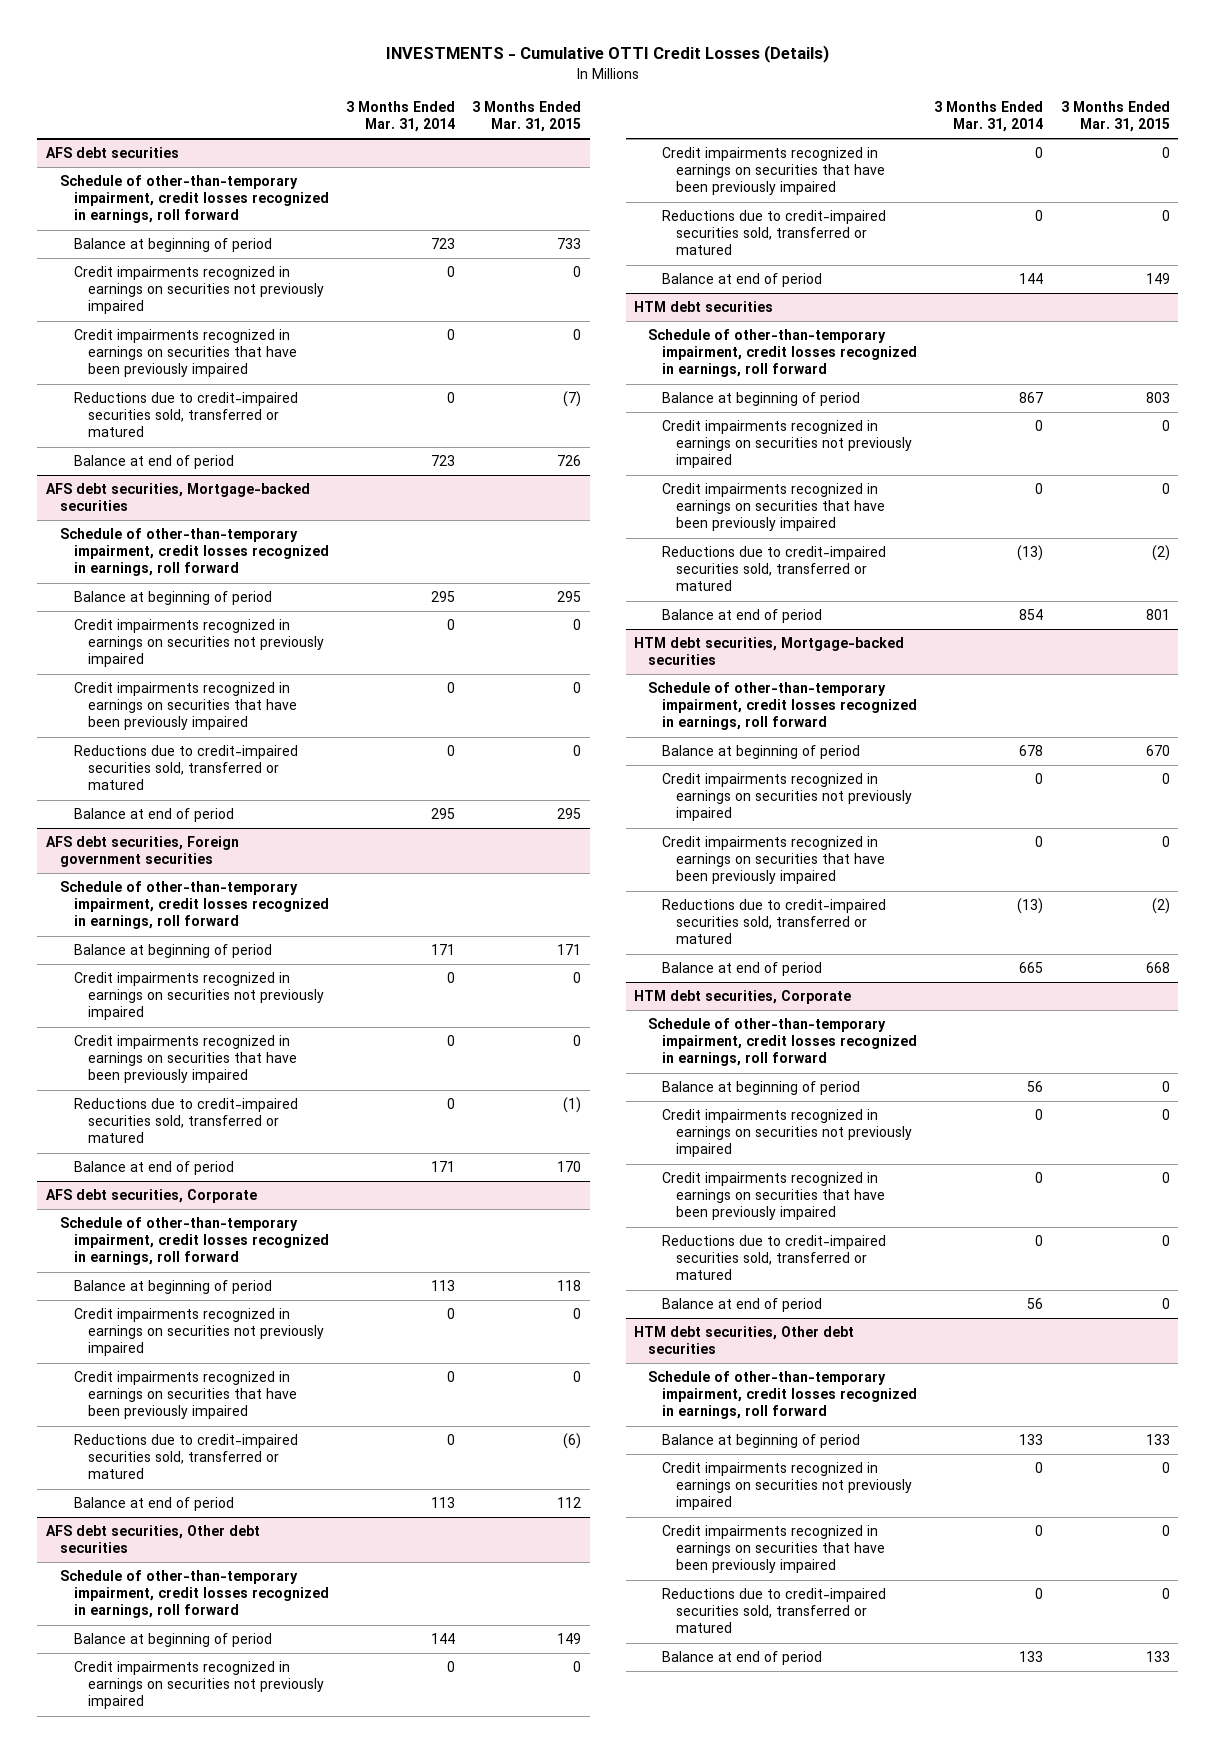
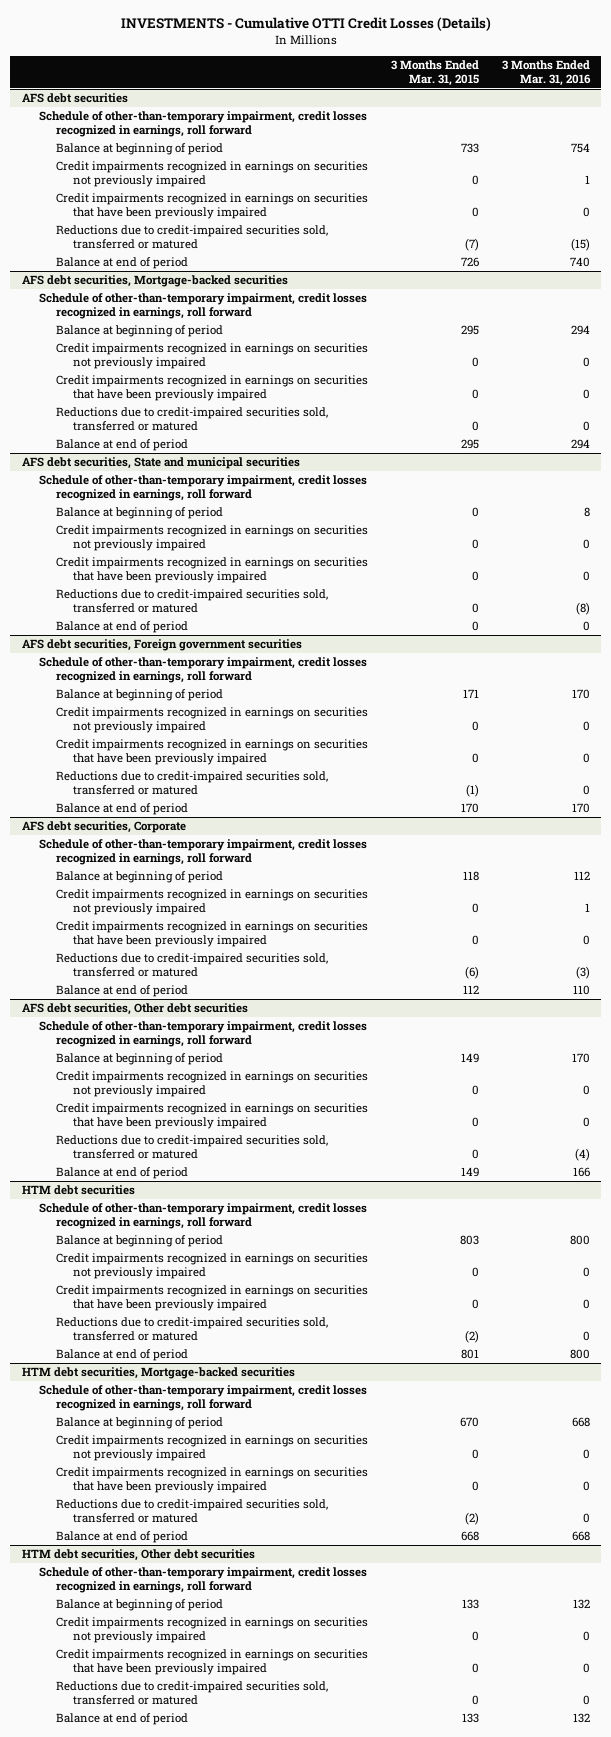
[346,100,456,133] 3 Months Ended Mar. 31, 2014 -> none
none -> [501,59,591,86] 3 Months Ended Mar. 31, 2016
none -> [21,457,300,470] AFS debt securities, State and municipal securities
none -> [38,475,367,502] Schedule of other-than-temporary impairment, credit losses recognized in earnings, roll forward
none -> [56,507,224,520] Balance at beginning of period
none -> [56,525,369,552] Credit impairments recognized in earnings on securities not previously impaired
none -> [56,557,369,584] Credit impairments recognized in earnings on securities that have been previously impaired
none -> [56,589,329,614] Reductions due to credit-impaired securities sold, transferred or matured
none -> [56,621,189,634] Balance at end of period
[634,990,852,1005] HTM debt securities, Corporate -> none
[648,1018,917,1067] Schedule of other-than-temporary impairment, credit losses recognized in earnings, roll forward -> none
[661,1081,860,1096] Balance at beginning of period -> none
[661,1109,912,1158] Credit impairments recognized in earnings on securities not previously impaired -> none
[661,1172,885,1221] Credit impairments recognized in earnings on securities that have been previously impaired -> none
[661,1235,886,1281] Reductions due to credit-impaired securities sold, transferred or matured -> none
[661,1298,822,1313] Balance at end of period -> none

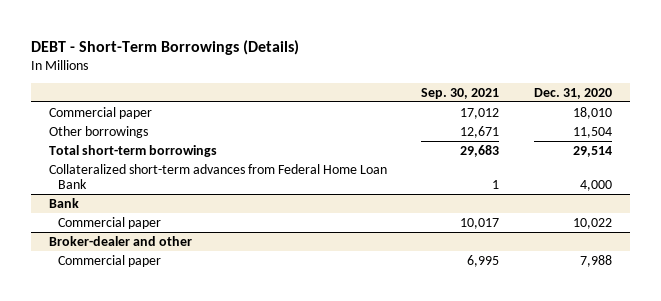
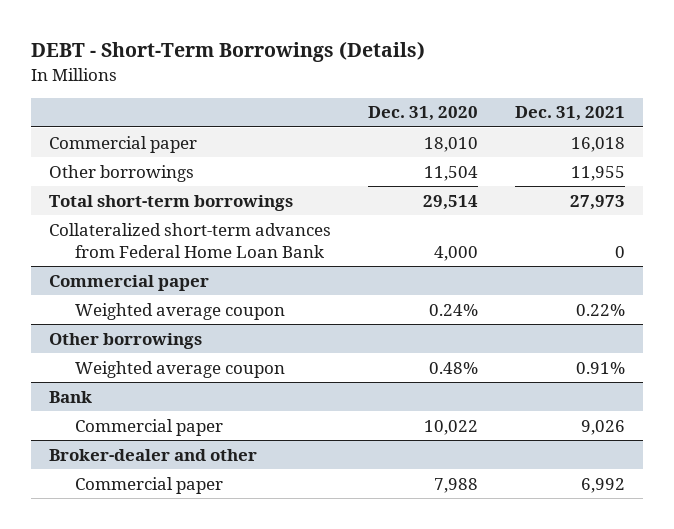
[421,87,500,99] Sep. 30, 2021 -> none
none -> [514,106,625,122] Dec. 31, 2021
none -> [49,274,210,291] Commercial paper
none -> [75,302,286,320] Weighted average coupon
none -> [49,332,203,349] Other borrowings
none -> [75,360,286,378] Weighted average coupon

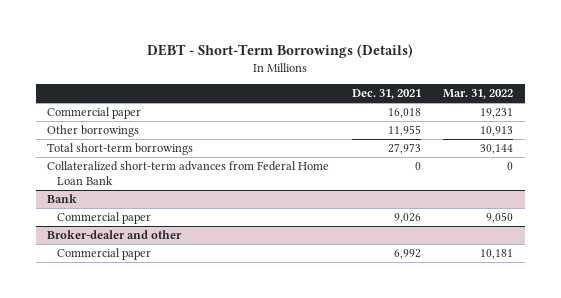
[367,106,478,122] Dec. 31, 2020 -> none
none -> [443,89,514,100] Mar. 31, 2022
[49,274,210,291] Commercial paper -> none
[75,302,286,320] Weighted average coupon -> none
[49,332,203,349] Other borrowings -> none
[75,360,286,378] Weighted average coupon -> none

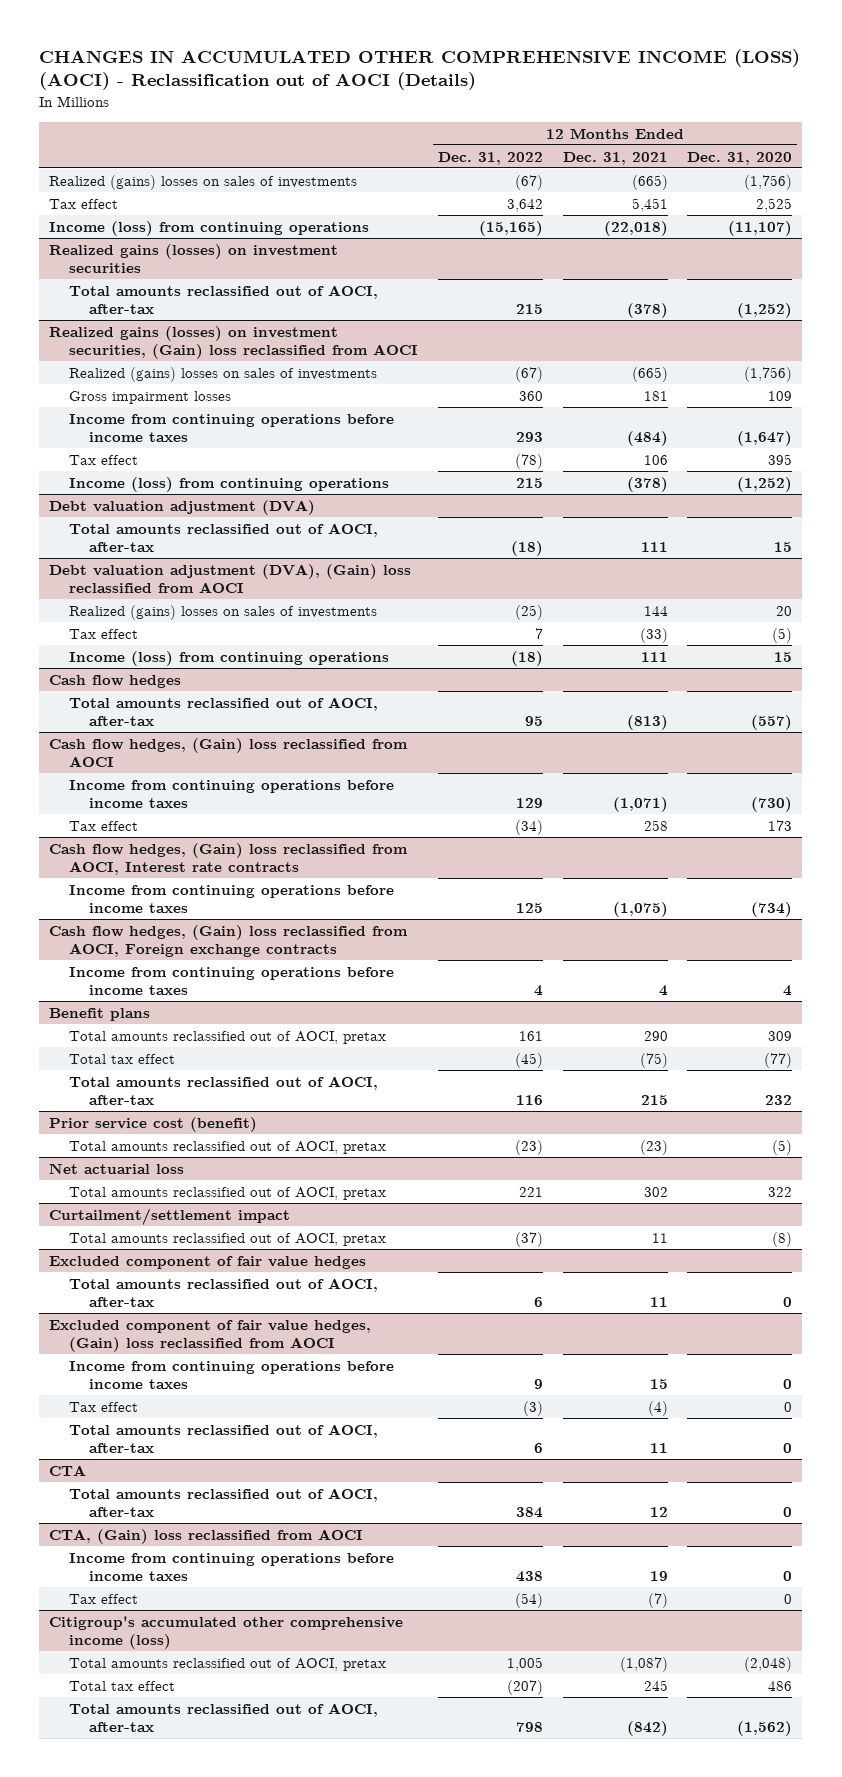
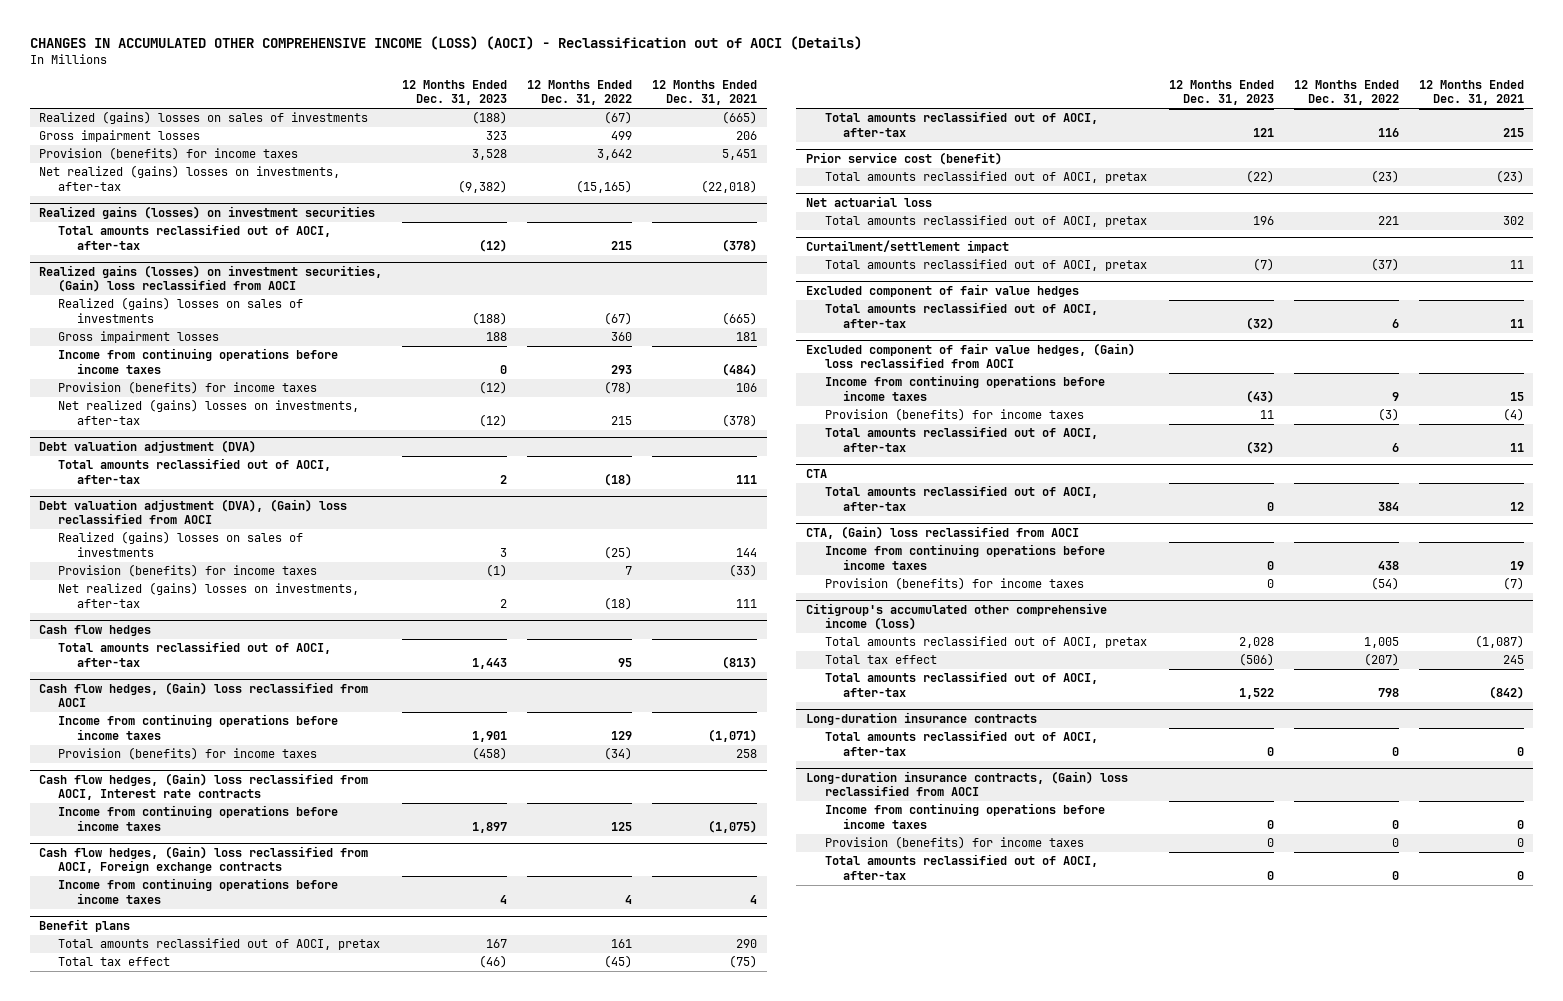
[687,151,793,165] Dec. 31, 2020 -> none
none -> [402,80,508,106] 12 Months Ended Dec. 31, 2023
none -> [39,130,201,143] Gross impairment losses
[49,198,119,209] Tax effect -> [39,147,299,161] Provision (benefits) for income taxes
[49,220,370,236] Income (loss) from continuing operations -> [39,165,341,191] Net realized (gains) losses on investments, after-tax
[69,454,139,465] Tax effect -> [58,381,318,395] Provision (benefits) for income taxes
[69,476,390,492] Income (loss) from continuing operations -> [58,399,360,425] Net realized (gains) losses on investments, after-tax
[69,628,139,639] Tax effect -> [58,564,318,578] Provision (benefits) for income taxes
[69,650,390,666] Income (loss) from continuing operations -> [58,582,360,608] Net realized (gains) losses on investments, after-tax
[69,820,139,831] Tax effect -> [58,747,318,761] Provision (benefits) for income taxes
[69,1401,139,1412] Tax effect -> [824,408,1084,422] Provision (benefits) for income taxes
[69,1593,139,1604] Tax effect -> [824,577,1084,591] Provision (benefits) for income taxes
none -> [806,711,1038,725] Long-duration insurance contracts
none -> [824,730,1098,756] Total amounts reclassified out of AOCI, after-tax
none -> [806,770,1129,797] Long-duration insurance contracts, (Gain) loss reclassified from AOCI
none -> [824,803,1105,829] Income from continuing operations before income taxes
none -> [824,836,1084,850] Provision (benefits) for income taxes
none -> [824,854,1098,880] Total amounts reclassified out of AOCI, after-tax

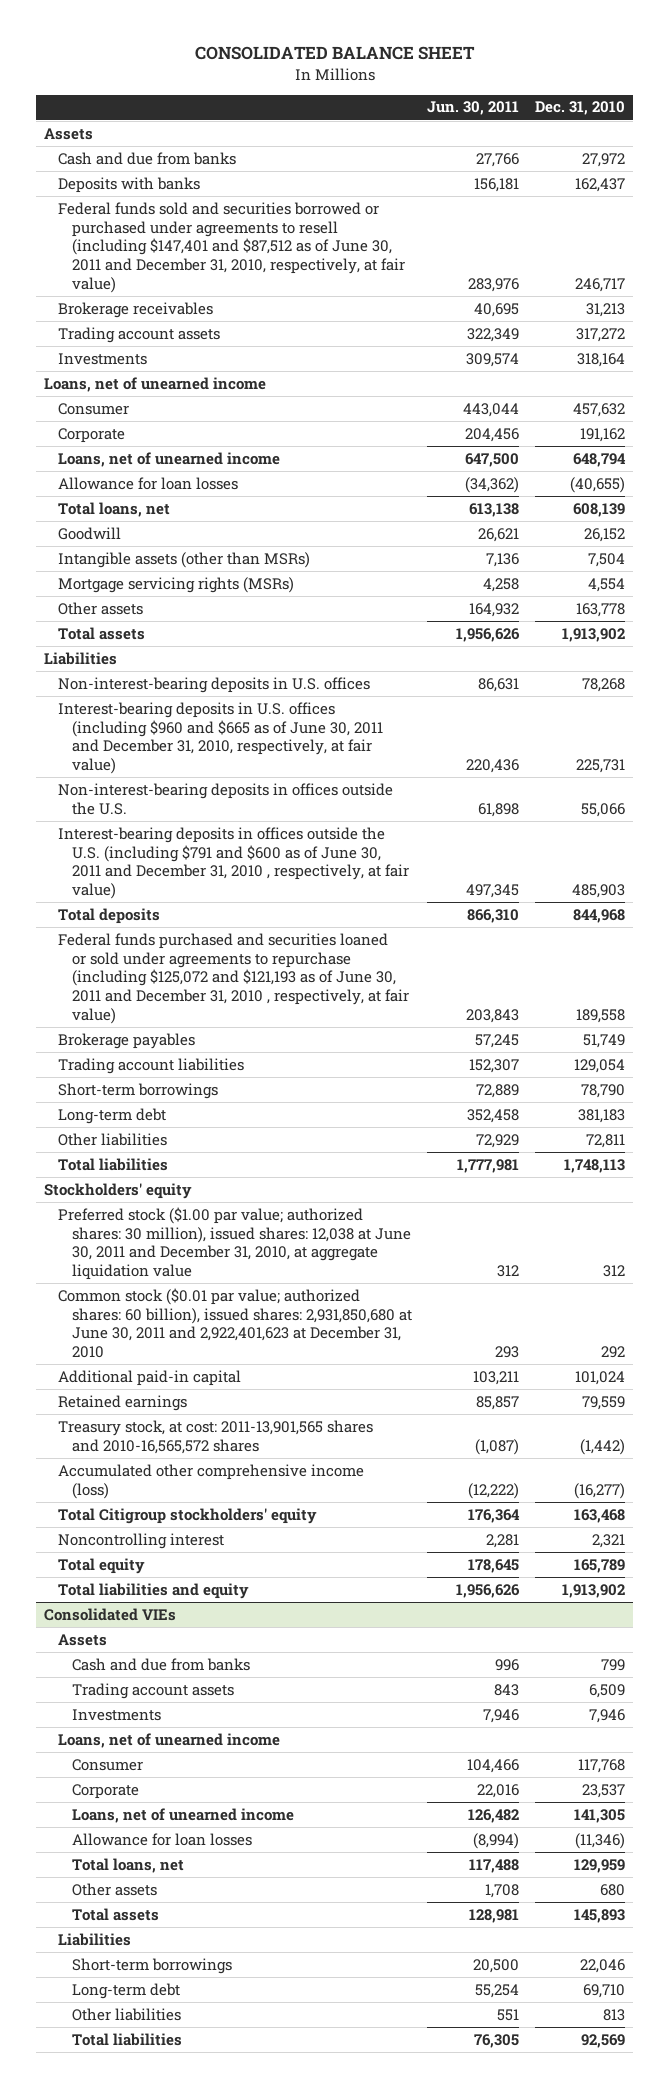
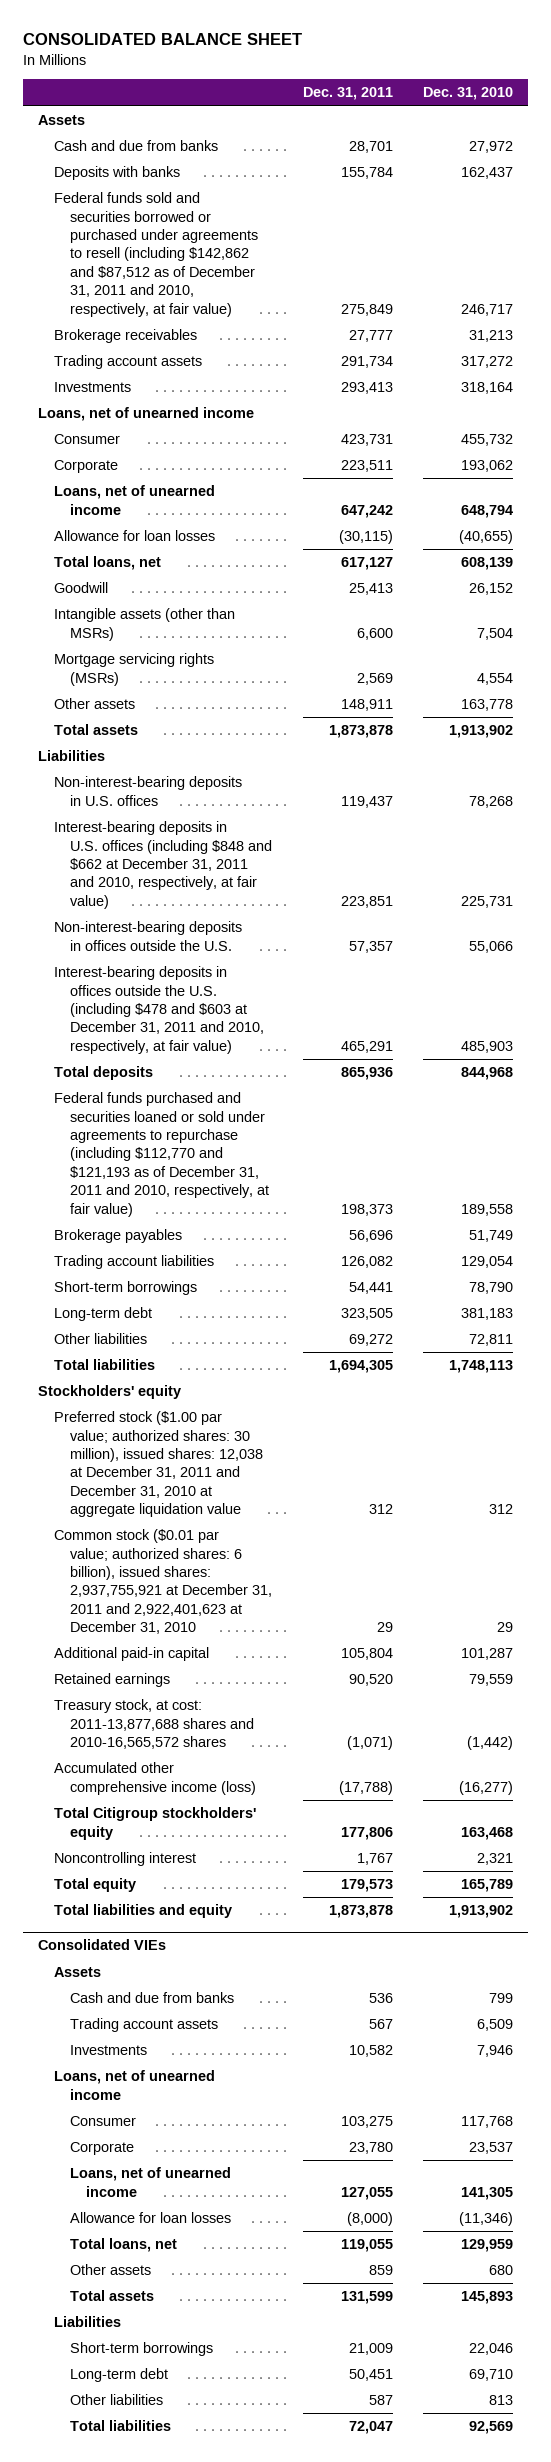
[427,101,520,116] Jun. 30, 2011 -> none
none -> [302,87,393,101] Dec. 31, 2011
[57,201,405,294] Federal funds sold and securities borrowed or purchased under agreements to resell (including $147,401 and $87,512 as of June 30, 2011 and December 31, 2010, respectively, at fair value) -> [54,192,259,317] Federal funds sold and securities borrowed or purchased under agreements to resell (including $142,862 and $87,512 as of December 31, 2011 and 2010, respectively, at fair value)
[573,402,626,417] 457,632 -> [461,434,514,447] 455,732
[580,427,626,442] 191,162 -> [461,460,514,473] 193,062
[57,701,383,775] Interest-bearing deposits in U.S. offices (including $960 and $665 as of June 30, 2011 and December 31, 2010, respectively, at fair value) -> [54,821,273,909] Interest-bearing deposits in U.S. offices (including $848 and $662 at December 31, 2011 and 2010, respectively, at fair value)
[57,826,409,900] Interest-bearing deposits in offices outside the U.S. (including $791 and $600 as of June 30, 2011 and December 31, 2010 , respectively, at fair value) -> [54,966,265,1054] Interest-bearing deposits in offices outside the U.S. (including $478 and $603 at December 31, 2011 and 2010, respectively, at fair value)
[57,932,409,1025] Federal funds purchased and securities loaned or sold under agreements to repurchase (including $125,072 and $121,193 as of June 30, 2011 and December 31, 2010 , respectively, at fair value) -> [54,1092,270,1217] Federal funds purchased and securities loaned or sold under agreements to repurchase (including $112,770 and $121,193 as of December 31, 2011 and 2010, respectively, at fair value)
[57,1206,411,1281] Preferred stock ($1.00 par value; authorized shares: 30 million), issued shares: 12,038 at June 30, 2011 and December 31, 2010, at aggregate liquidation value -> [54,1411,264,1518] Preferred stock ($1.00 par value; authorized shares: 30 million), issued shares: 12,038 at December 31, 2011 and December 31, 2010 at aggregate liquidation value
[57,1287,412,1359] Common stock ($0.01 par value; authorized shares: 60 billion), issued shares: 2,931,850,680 at June 30, 2011 and 2,922,401,623 at December 31, 2010 -> [54,1529,273,1635] Common stock ($0.01 par value; authorized shares: 6 billion), issued shares: 2,937,755,921 at December 31, 2011 and 2,922,401,623 at December 31, 2010
[601,1346,626,1359] 292 -> [497,1622,514,1633] 29
[575,1370,626,1385] 101,024 -> [461,1648,514,1661] 101,287
[57,1419,373,1454] Treasury stock, at cost: 2011-13,901,565 shares and 2010-16,565,572 shares -> [54,1699,255,1749] Treasury stock, at cost: 2011-13,877,688 shares and 2010-16,565,572 shares

